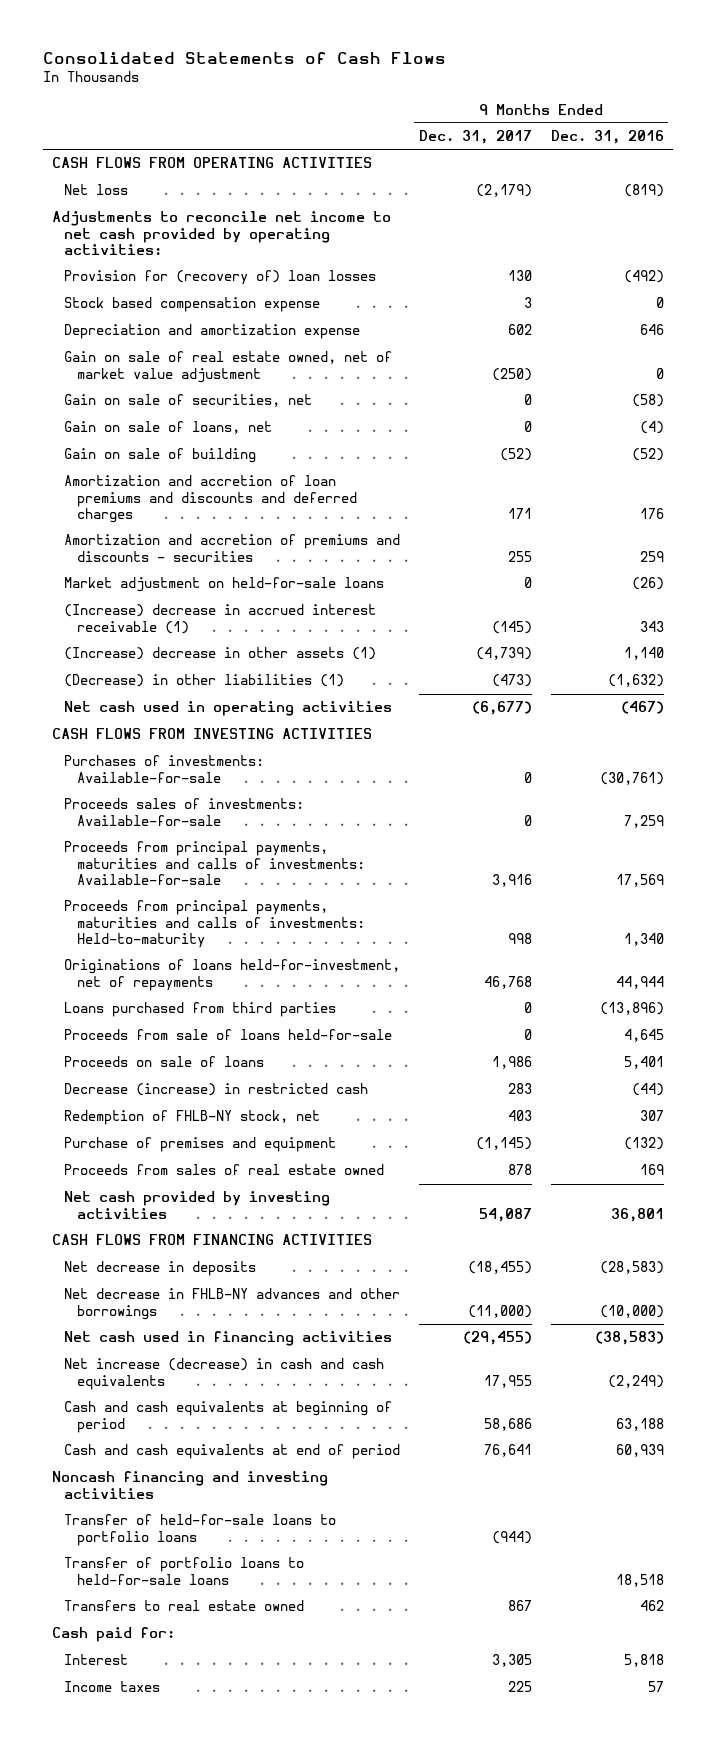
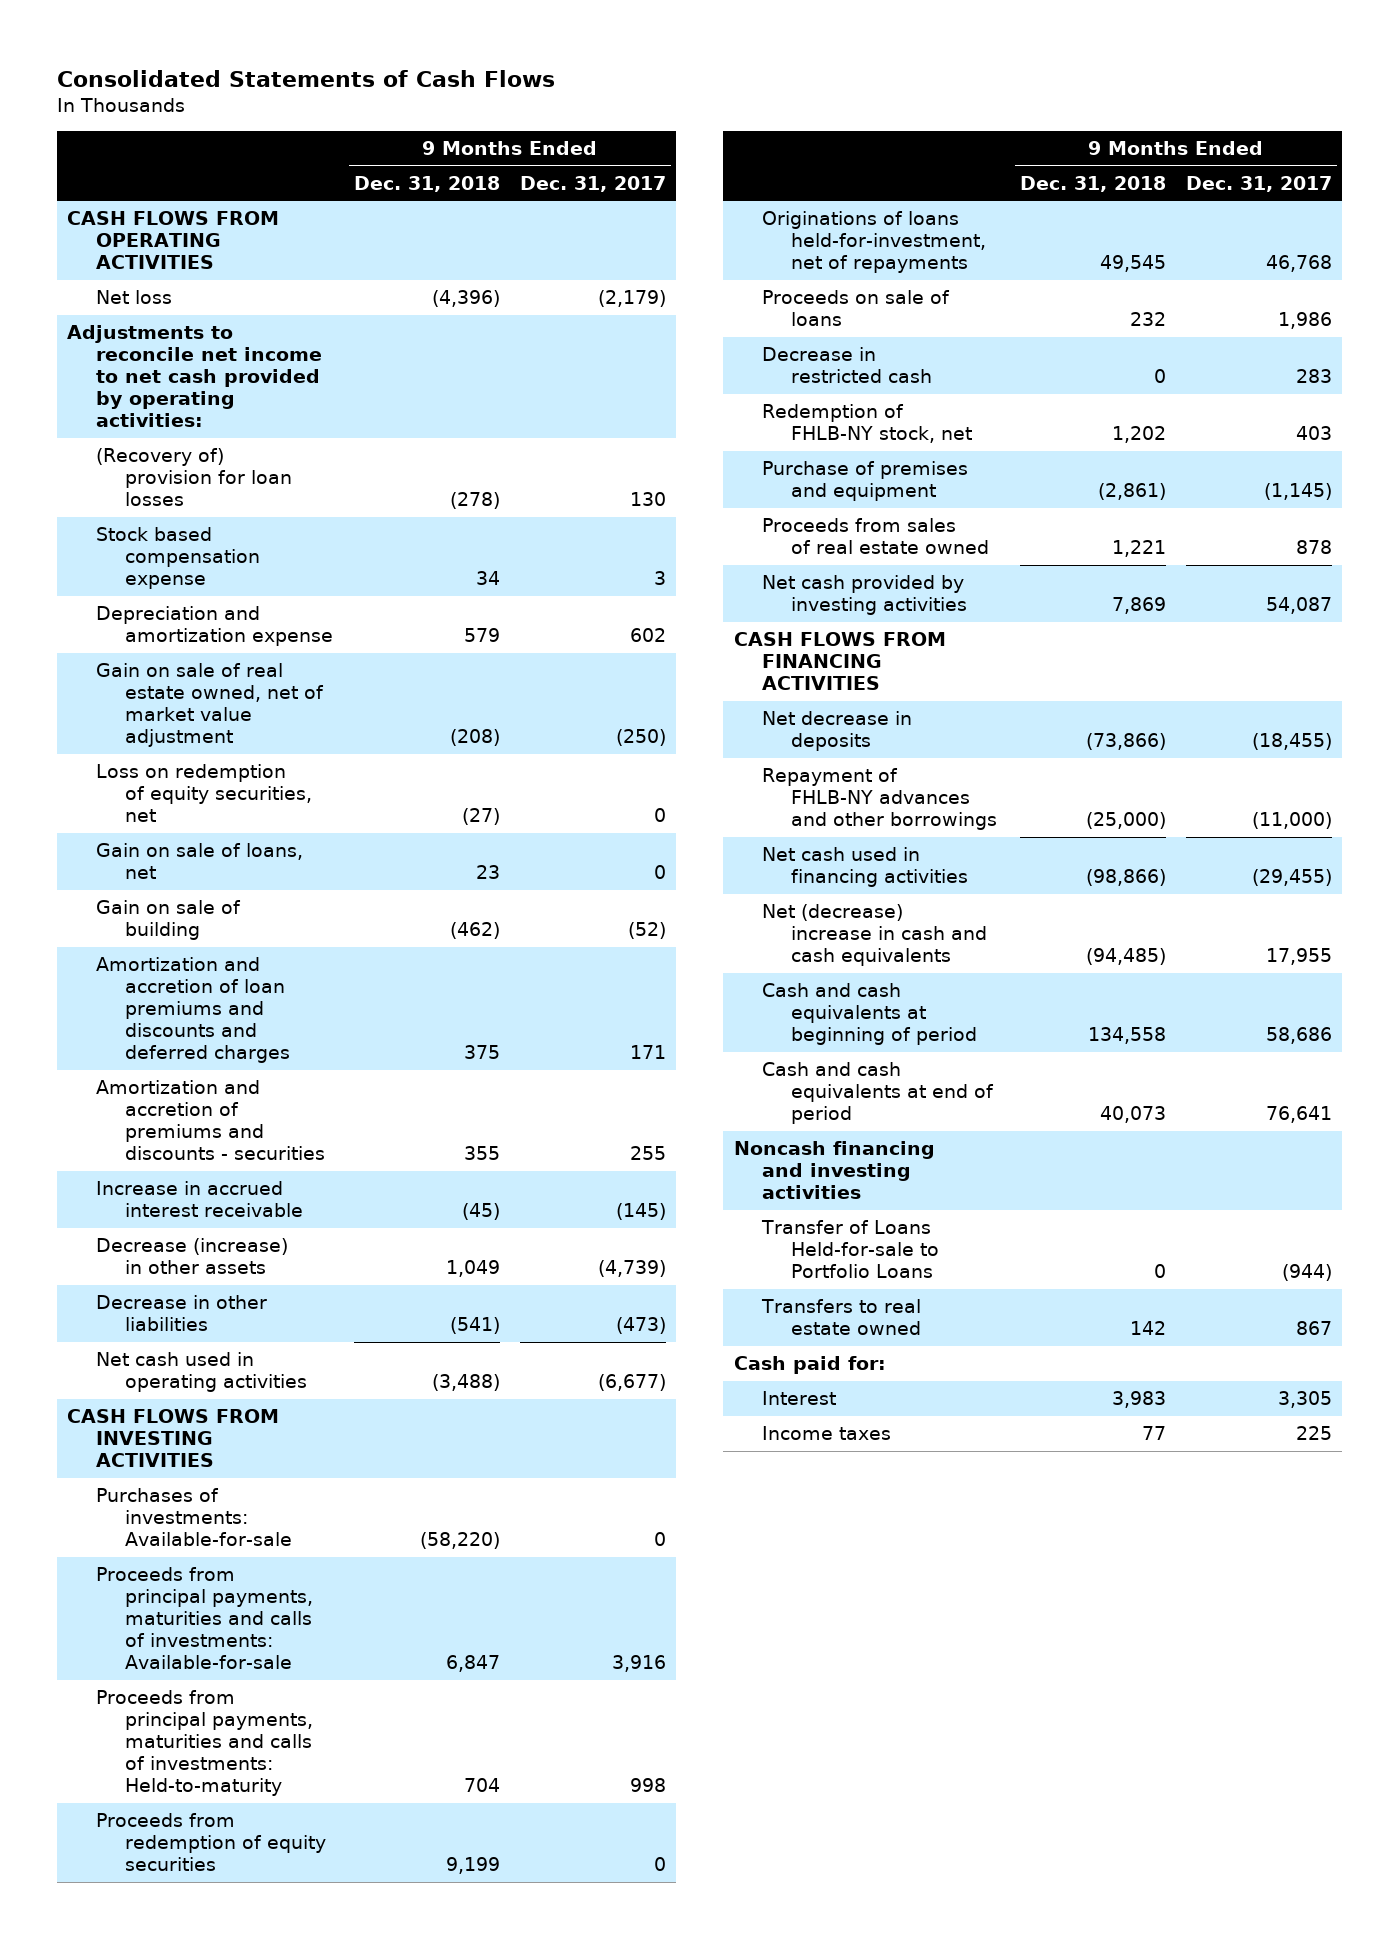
[550,130,664,145] Dec. 31, 2016 -> none
none -> [353,175,500,192] Dec. 31, 2018
[64,270,377,286] Provision for (recovery of) loan losses -> [96,448,293,507] (Recovery of) provision for loan losses
[64,394,313,408] Gain on sale of securities, net -> none
none -> [96,764,313,823] Loss on redemption of equity securities, net
[64,577,385,593] Market adjustment on held-for-sale loans -> none
[64,604,377,634] (Increase) decrease in accrued interest receivable (1) -> [96,1181,304,1218] Increase in accrued interest receivable
[64,647,377,661] (Increase) decrease in other assets (1) -> [96,1238,289,1275] Decrease (increase) in other assets
[64,674,345,688] (Decrease) in other liabilities (1) -> [96,1295,268,1332] Decrease in other liabilities
[64,798,305,826] Proceeds sales of investments: Available-for-sale -> none
none -> [96,1813,327,1872] Proceeds from redemption of equity securities
[64,1002,337,1018] Loans purchased from third parties -> none
[64,1029,393,1041] Proceeds from sale of loans held-for-sale -> none
[64,1083,369,1097] Decrease (increase) in restricted cash -> [762,347,933,384] Decrease in restricted cash
[64,1288,401,1320] Net decrease in FHLB-NY advances and other borrowings -> [762,768,998,831] Repayment of FHLB-NY advances and other borrowings
[64,1358,385,1390] Net increase (decrease) in cash and cash equivalents -> [762,904,988,967] Net (decrease) increase in cash and cash equivalents
[64,1557,305,1585] Transfer of portfolio loans to held-for-sale loans -> none
[64,1514,337,1546] Transfer of held-for-sale loans to portfolio loans -> [761,1220,940,1279] Transfer of Loans Held-for-sale to Portfolio Loans

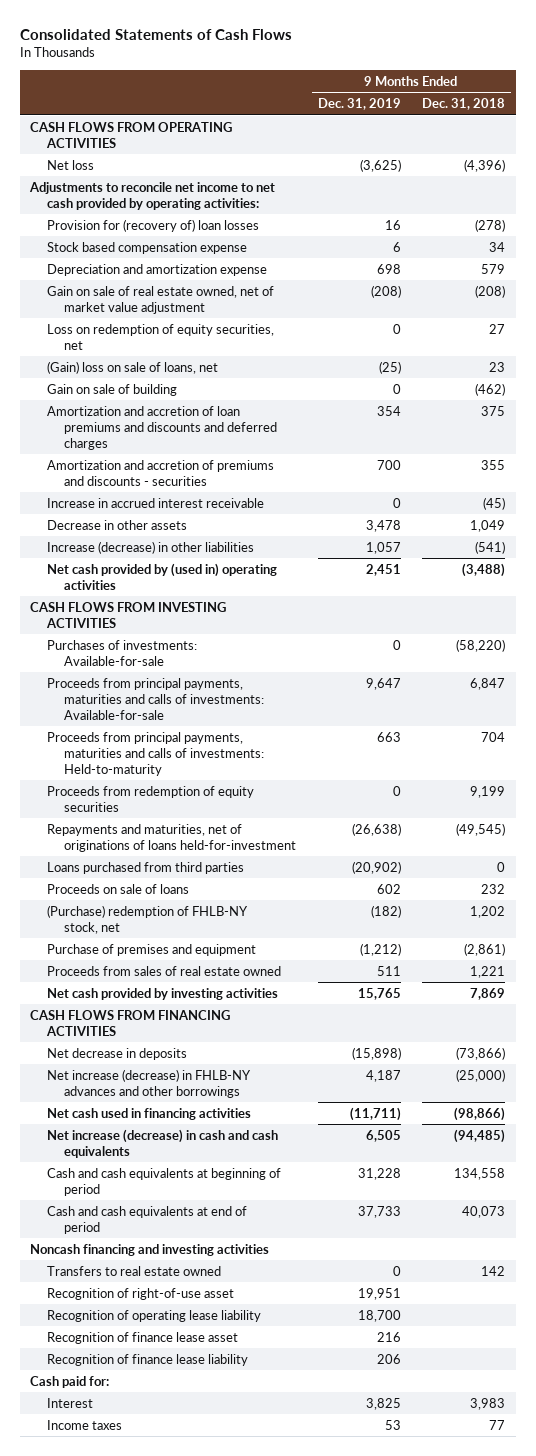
[520,175,667,192] Dec. 31, 2017 -> none
none -> [317,98,401,111] Dec. 31, 2019
[96,448,293,507] (Recovery of) provision for loan losses -> [47,218,260,232] Provision for (recovery of) loan losses
[461,808,500,826] (27) -> [489,323,506,334] 27
[96,843,304,880] Gain on sale of loans, net -> [47,360,219,374] (Gain) loss on sale of loans, net
[96,1238,289,1275] Decrease (increase) in other assets -> [47,519,188,530] Decrease in other assets
[96,1295,268,1332] Decrease in other liabilities -> [47,540,255,554] Increase (decrease) in other liabilities
[96,1352,308,1393] Net cash used in operating activities -> [47,562,278,590] Net cash provided by (used in) operating activities
[762,211,987,274] Originations of loans held-for-investment, net of repayments -> [47,823,296,852] Repayments and maturities, net of originations of loans held-for-investment
[1099,255,1166,273] 49,545 -> [456,822,506,836] (49,545)
none -> [47,861,245,874] Loans purchased from third parties
[762,347,933,384] Decrease in restricted cash -> none
[762,404,973,444] Redemption of FHLB-NY stock, net -> [47,904,249,934] (Purchase) redemption of FHLB-NY stock, net
[762,768,998,831] Repayment of FHLB-NY advances and other borrowings -> [47,1068,252,1098] Net increase (decrease) in FHLB-NY advances and other borrowings
[762,904,988,967] Net (decrease) increase in cash and cash equivalents -> [47,1128,279,1158] Net increase (decrease) in cash and cash equivalents
[761,1220,940,1279] Transfer of Loans Held-for-sale to Portfolio Loans -> none
none -> [47,1287,235,1300] Recognition of right-of-use asset
none -> [47,1309,262,1322] Recognition of operating lease liability
none -> [47,1331,239,1344] Recognition of finance lease asset
none -> [47,1353,249,1366] Recognition of finance lease liability

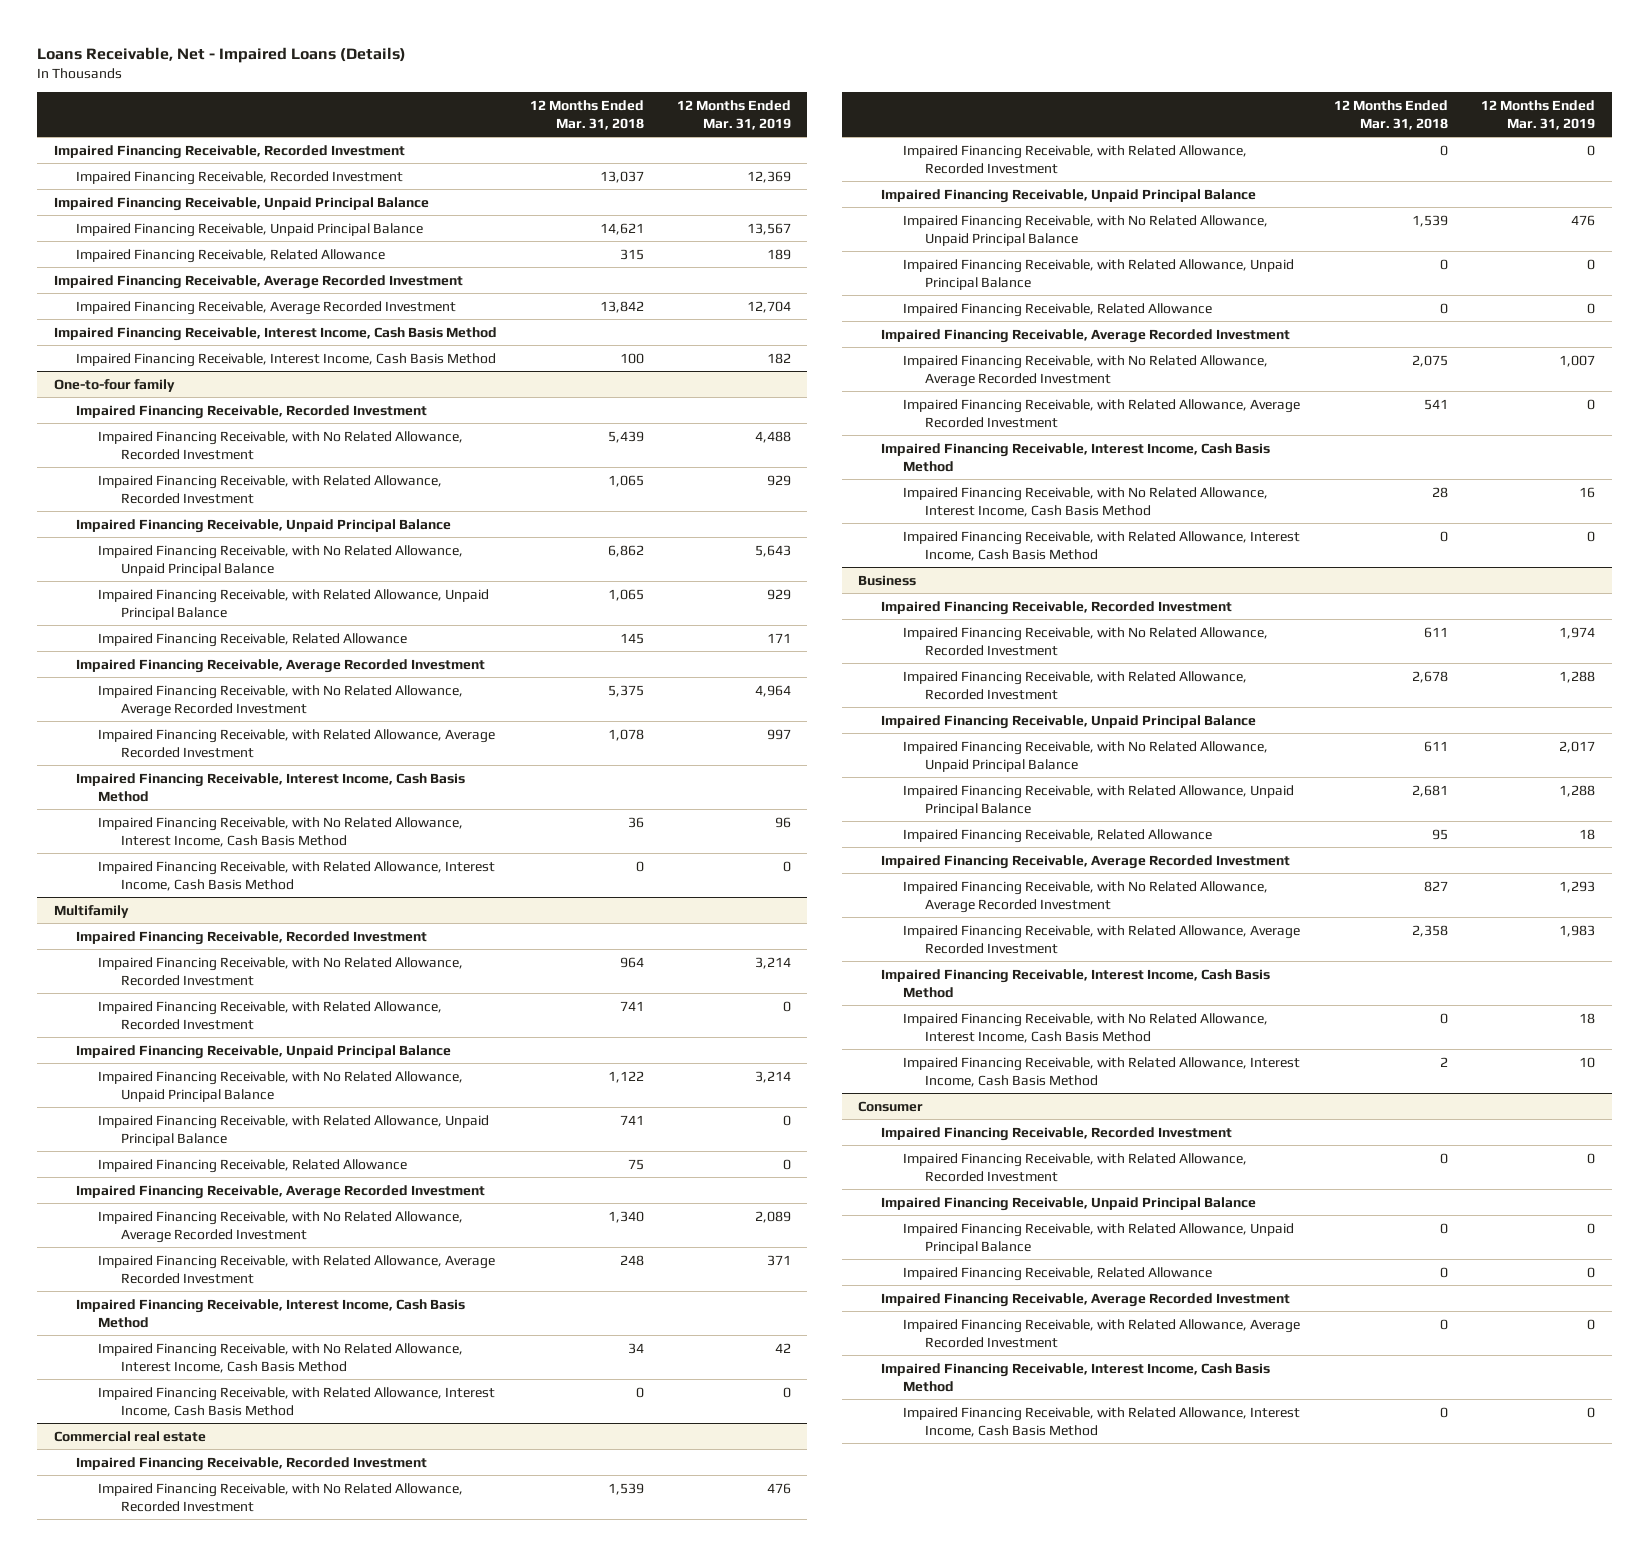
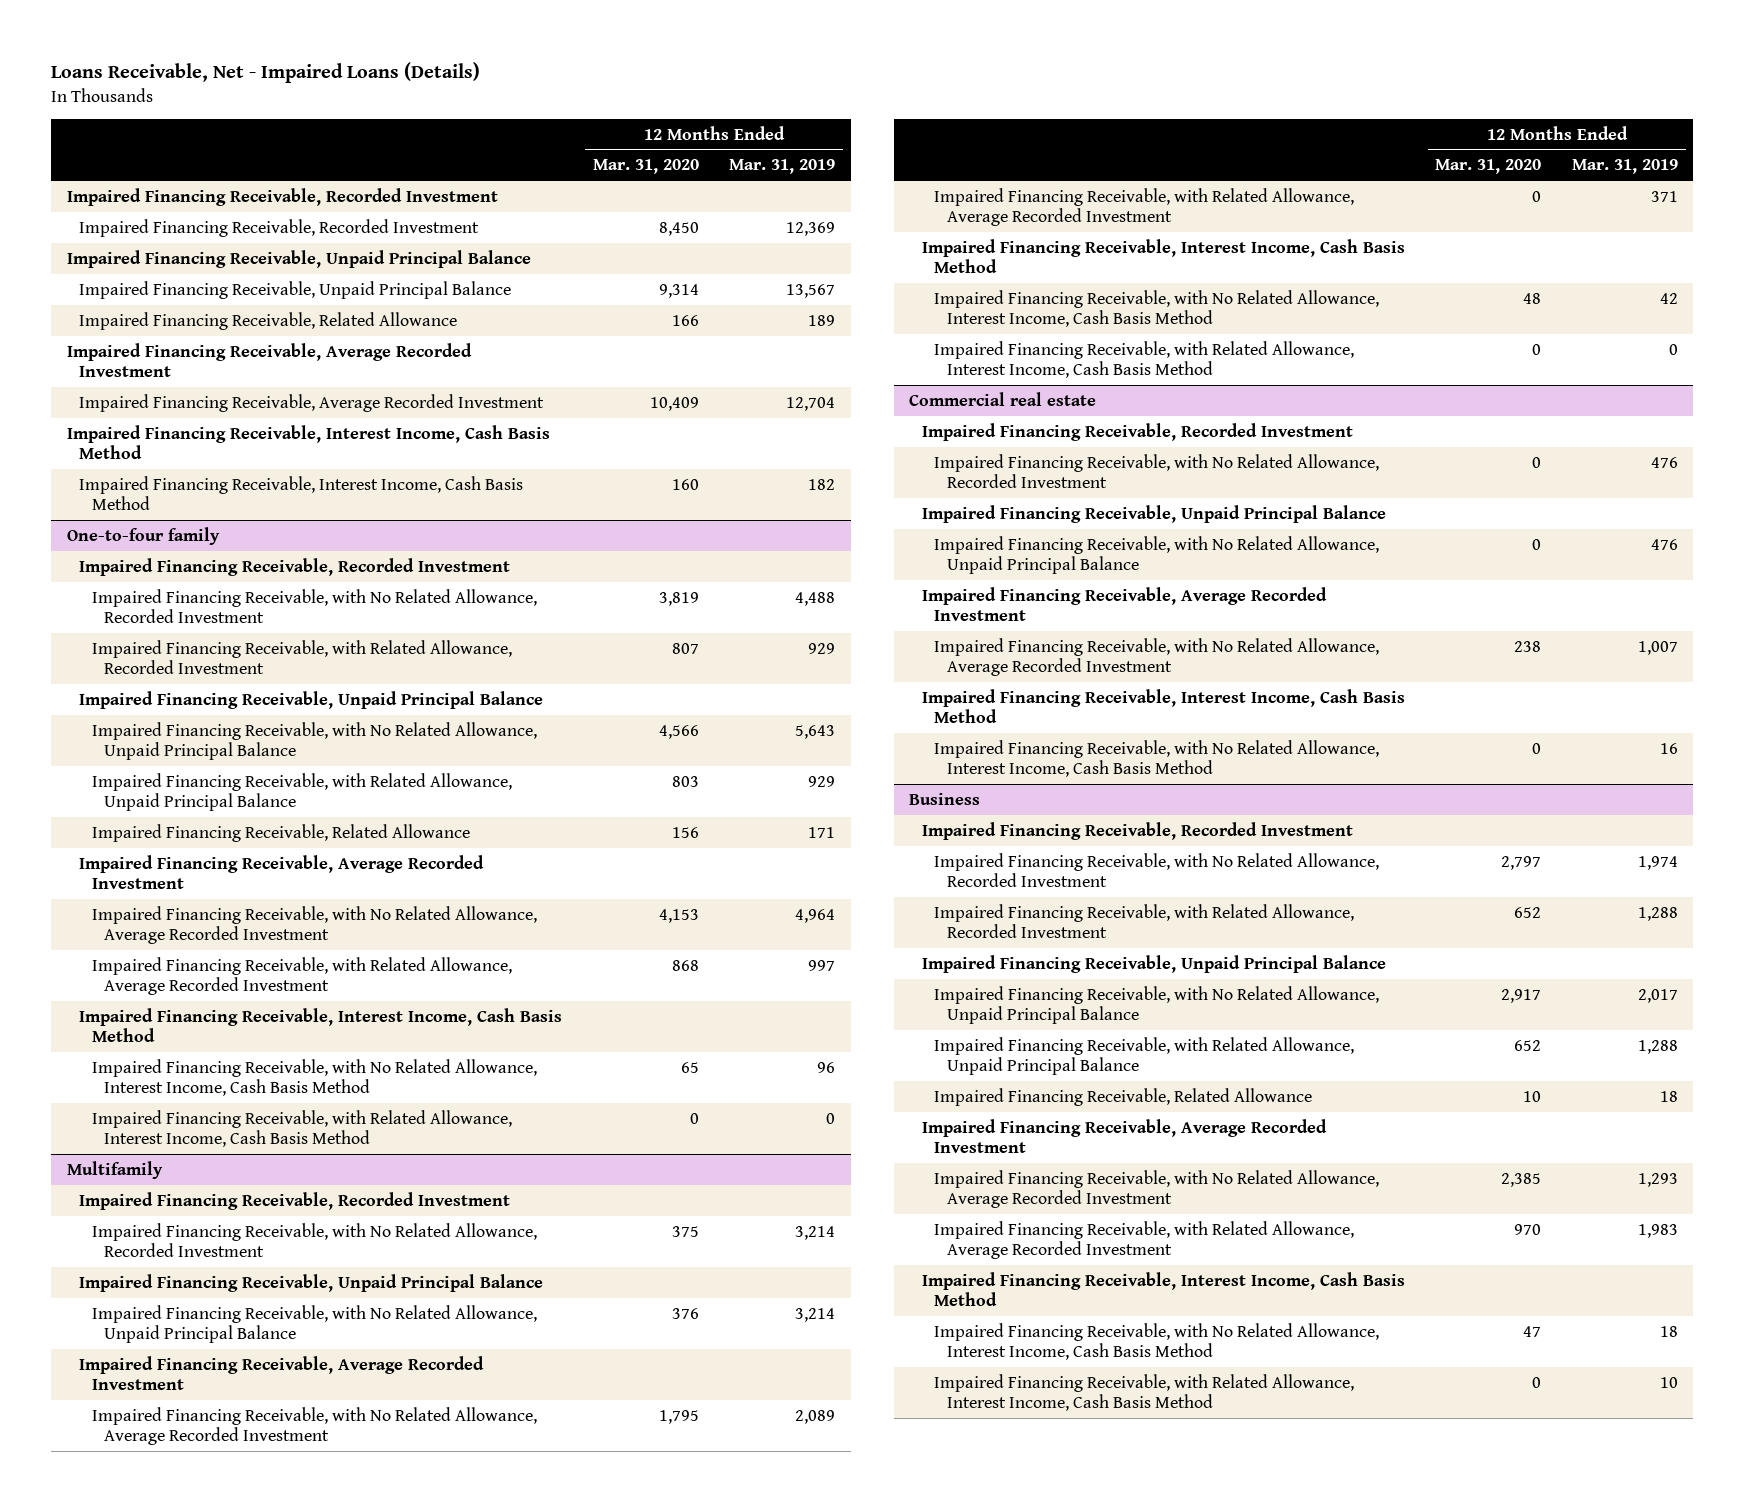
[529,99,644,131] 12 Months Ended Mar. 31, 2018 -> none
none -> [592,159,699,175] Mar. 31, 2020
[98,1000,443,1030] Impaired Financing Receivable, with Related Allowance, Recorded Investment -> none
[98,1114,490,1146] Impaired Financing Receivable, with Related Allowance, Unpaid Principal Balance -> none
[98,1158,408,1173] Impaired Financing Receivable, Related Allowance -> none
[902,144,1247,174] Impaired Financing Receivable, with Related Allowance, Recorded Investment -> none
[902,258,1294,290] Impaired Financing Receivable, with Related Allowance, Unpaid Principal Balance -> none
[902,302,1212,317] Impaired Financing Receivable, Related Allowance -> none
[902,398,1300,428] Impaired Financing Receivable, with Related Allowance, Average Recorded Investment -> none
[902,530,1300,561] Impaired Financing Receivable, with Related Allowance, Interest Income, Cash Basis Method -> none
[858,1100,924,1112] Consumer -> none
[880,1126,1232,1141] Impaired Financing Receivable, Recorded Investment -> none
[902,1152,1247,1182] Impaired Financing Receivable, with Related Allowance, Recorded Investment -> none
[880,1196,1256,1211] Impaired Financing Receivable, Unpaid Principal Balance -> none
[902,1222,1294,1254] Impaired Financing Receivable, with Related Allowance, Unpaid Principal Balance -> none
[902,1266,1212,1281] Impaired Financing Receivable, Related Allowance -> none
[880,1292,1290,1307] Impaired Financing Receivable, Average Recorded Investment -> none
[902,1318,1300,1348] Impaired Financing Receivable, with Related Allowance, Average Recorded Investment -> none
[880,1362,1270,1392] Impaired Financing Receivable, Interest Income, Cash Basis Method -> none
[902,1406,1300,1437] Impaired Financing Receivable, with Related Allowance, Interest Income, Cash Basis Method -> none

